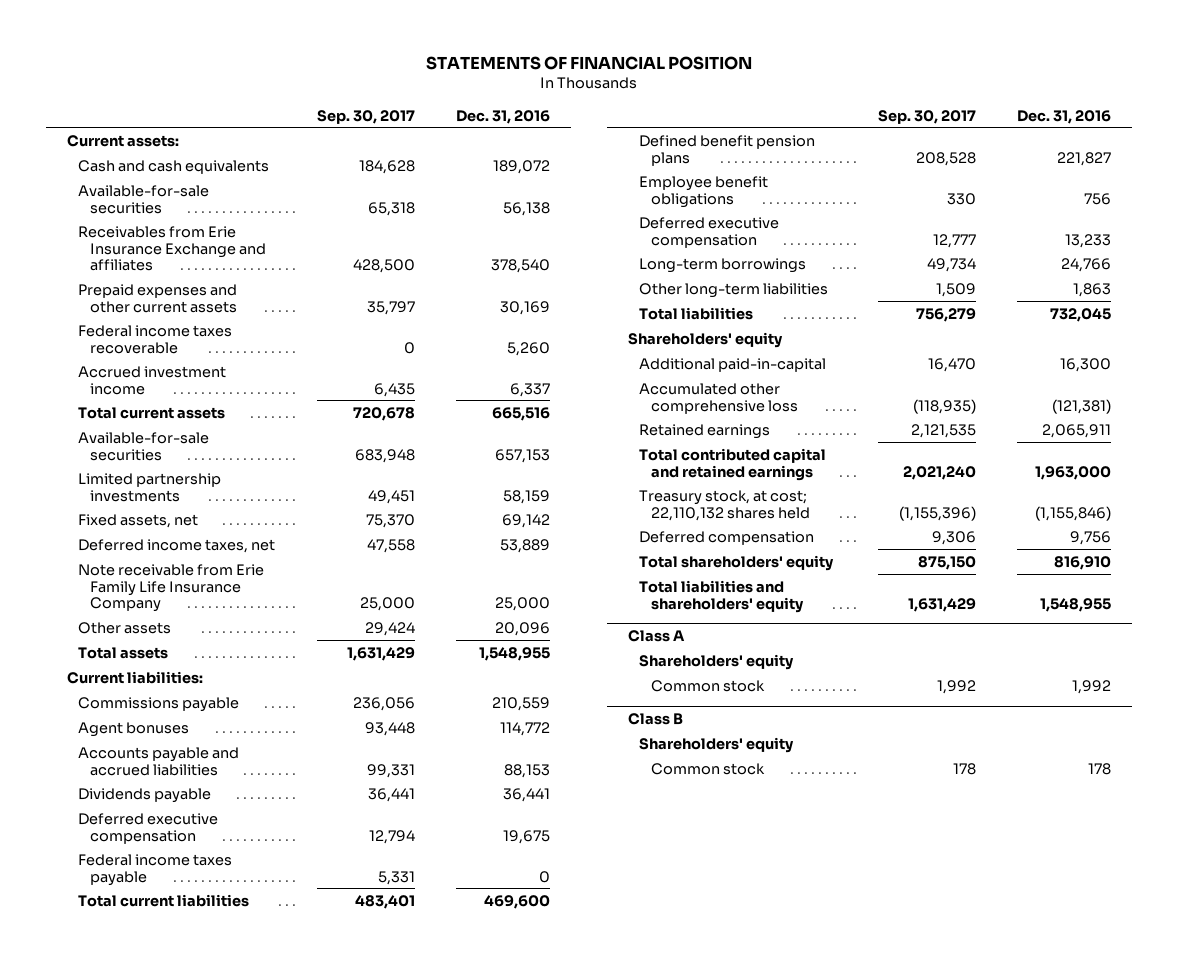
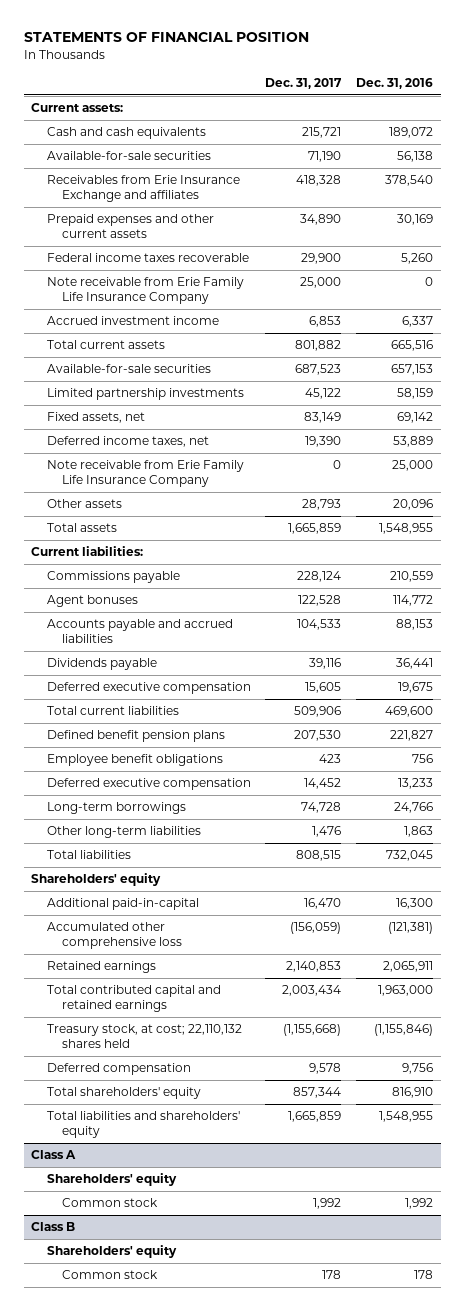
[316,109,415,124] Sep. 30, 2017 -> none
none -> [265,78,343,90] Dec. 31, 2017
none -> [46,277,244,304] Note receivable from Erie Family Life Insurance Company
[78,853,233,886] Federal income taxes payable -> none

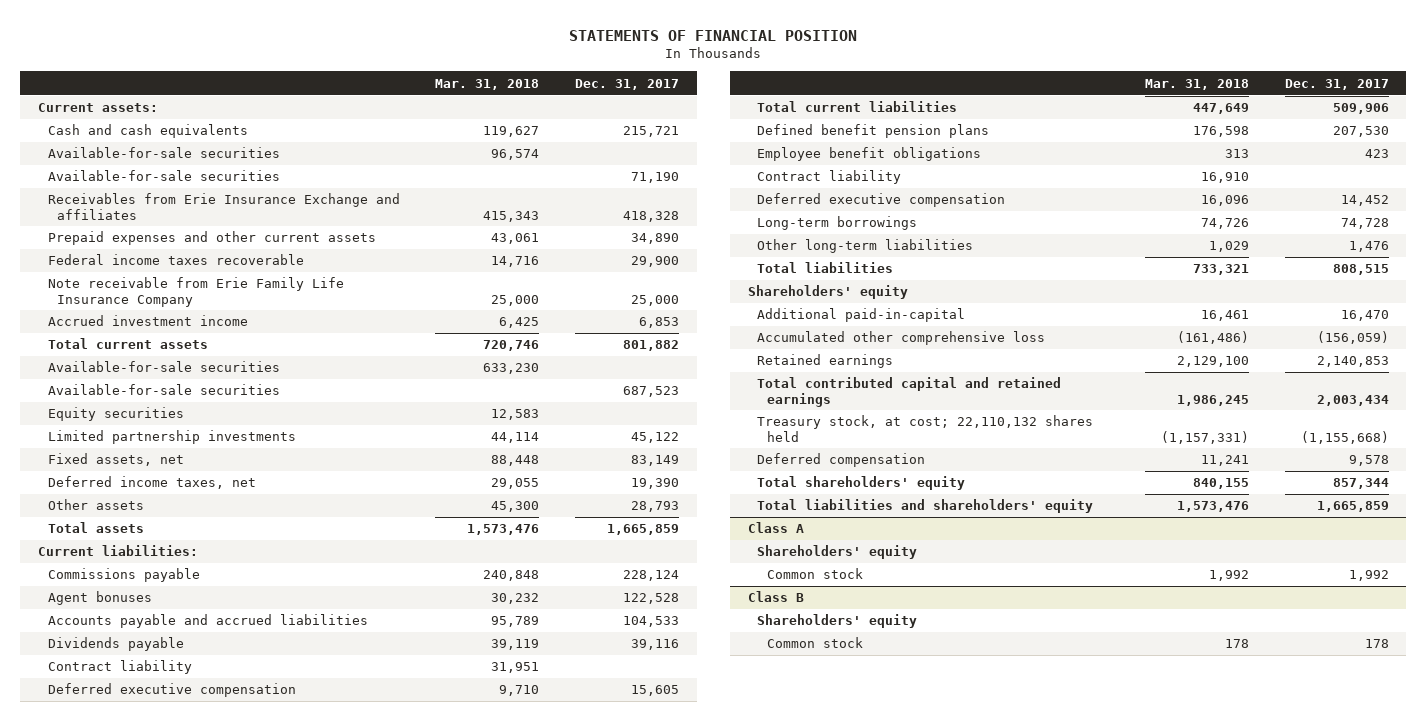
[356,78,434,90] Dec. 31, 2016 -> none
none -> [435,78,540,90] Mar. 31, 2018
none -> [47,147,280,159] Available-for-sale securities
none -> [47,361,280,373] Available-for-sale securities
none -> [47,407,184,422] Equity securities
[46,460,244,487] Note receivable from Erie Family Life Insurance Company -> none
none -> [47,660,192,675] Contract liability
none -> [757,170,902,185] Contract liability

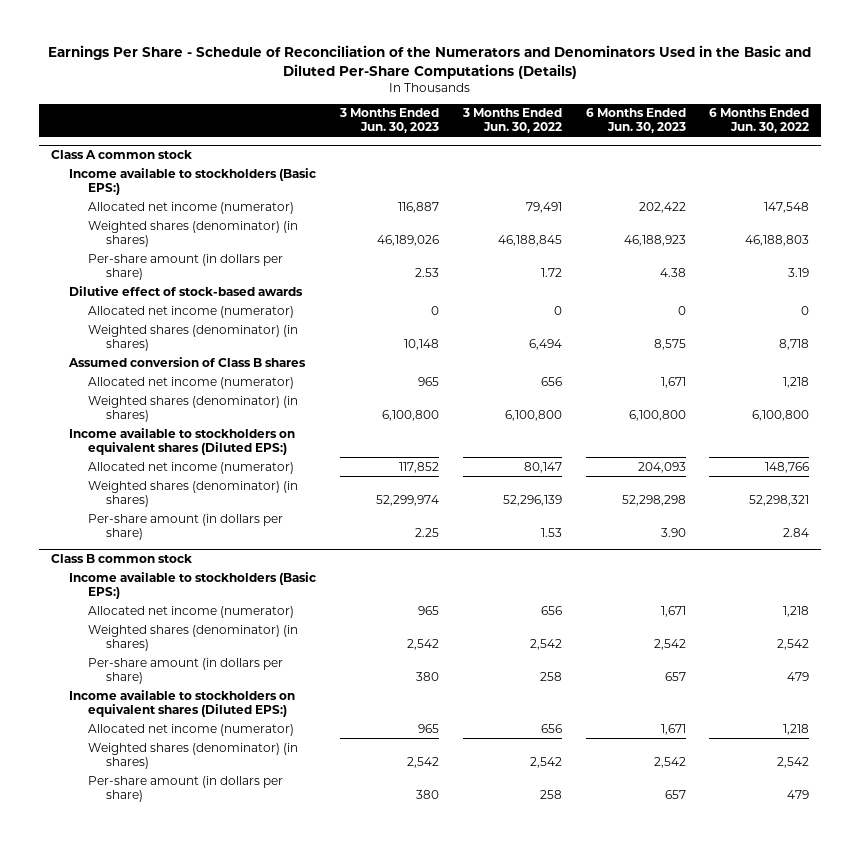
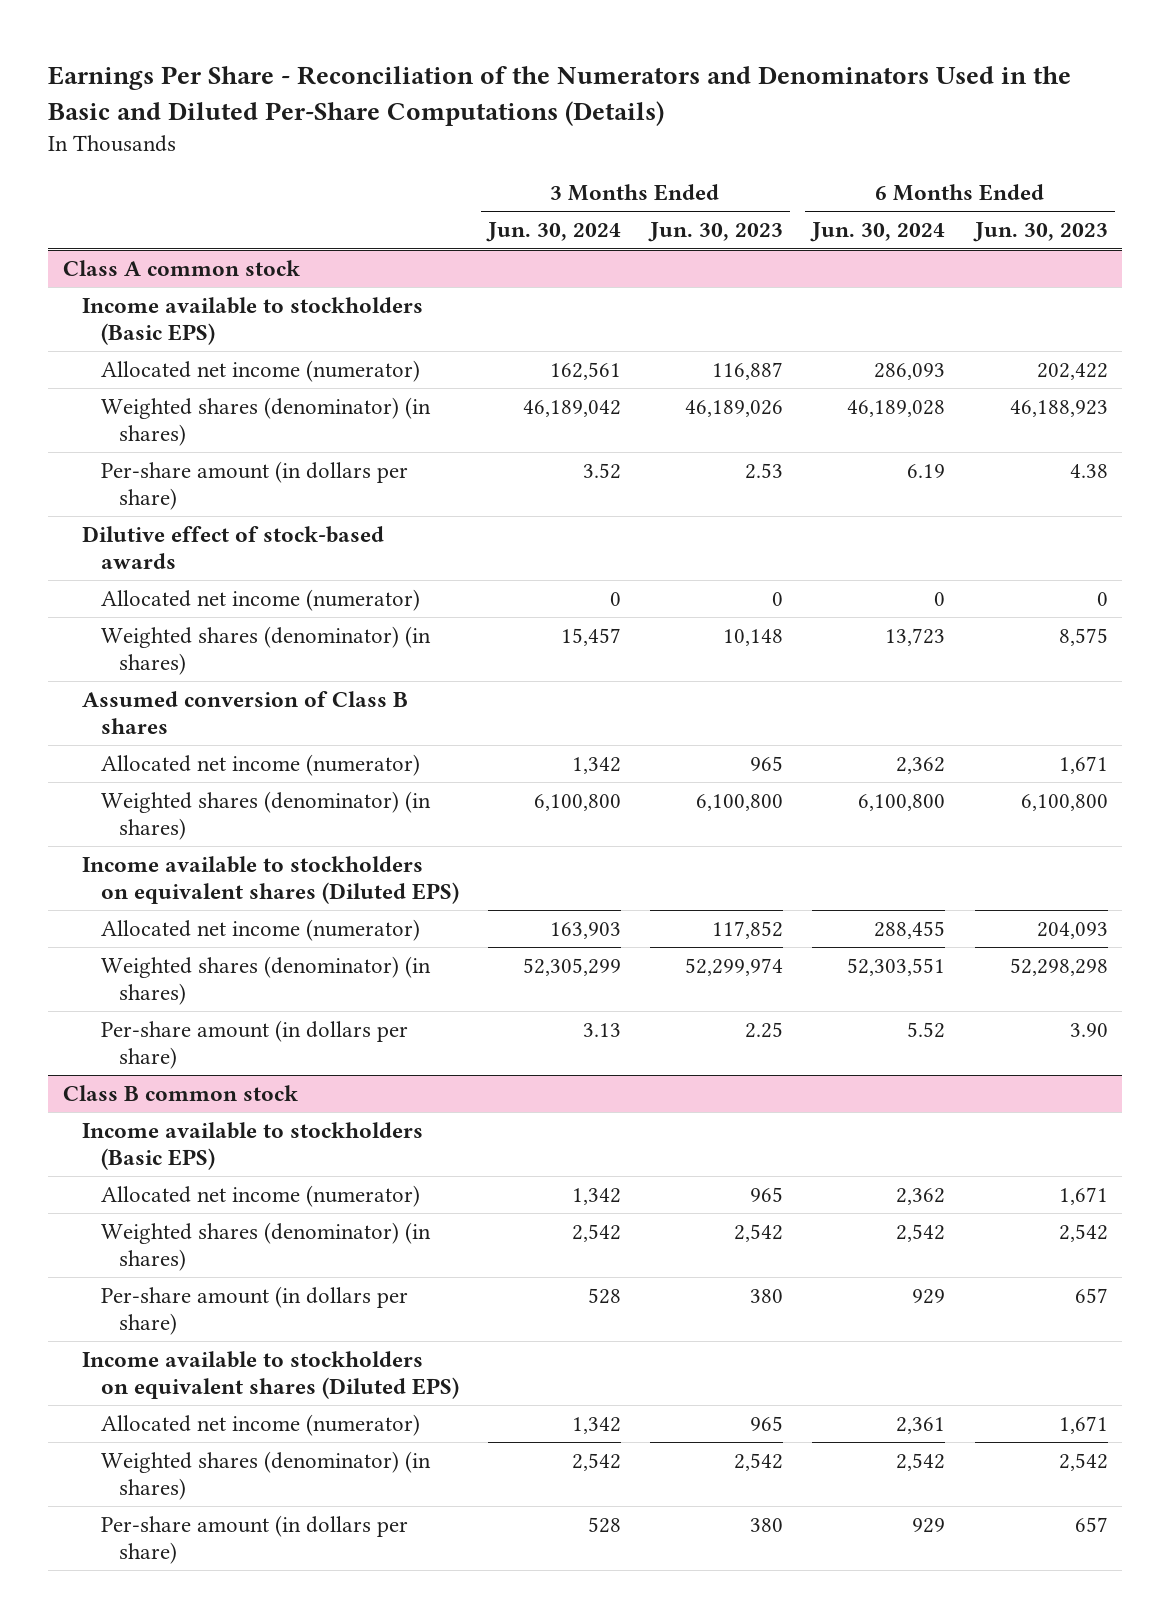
[47,45,811,79] Earnings Per Share - Schedule of Reconciliation of the Numerators and Denominators Used in the Basic and Diluted Per-Share Computations (Details) -> [48,66,1072,126] Earnings Per Share - Reconciliation of the Numerators and Denominators Used in the Basic and Diluted Per-Share Computations (Details)
[461,108,562,134] 3 Months Ended Jun. 30, 2022 -> none
[709,108,810,134] 6 Months Ended Jun. 30, 2022 -> none
none -> [485,222,621,243] Jun. 30, 2024
none -> [810,222,946,243] Jun. 30, 2024
[69,167,317,195] Income available to stockholders (Basic EPS:) -> [81,297,423,345] Income available to stockholders (Basic EPS)
[69,427,296,455] Income available to stockholders on equivalent shares (Diluted EPS:) -> [81,856,459,904] Income available to stockholders on equivalent shares (Diluted EPS)
[69,571,317,599] Income available to stockholders (Basic EPS:) -> [81,1122,423,1170] Income available to stockholders (Basic EPS)
[69,689,296,717] Income available to stockholders on equivalent shares (Diluted EPS:) -> [81,1351,459,1399] Income available to stockholders on equivalent shares (Diluted EPS)

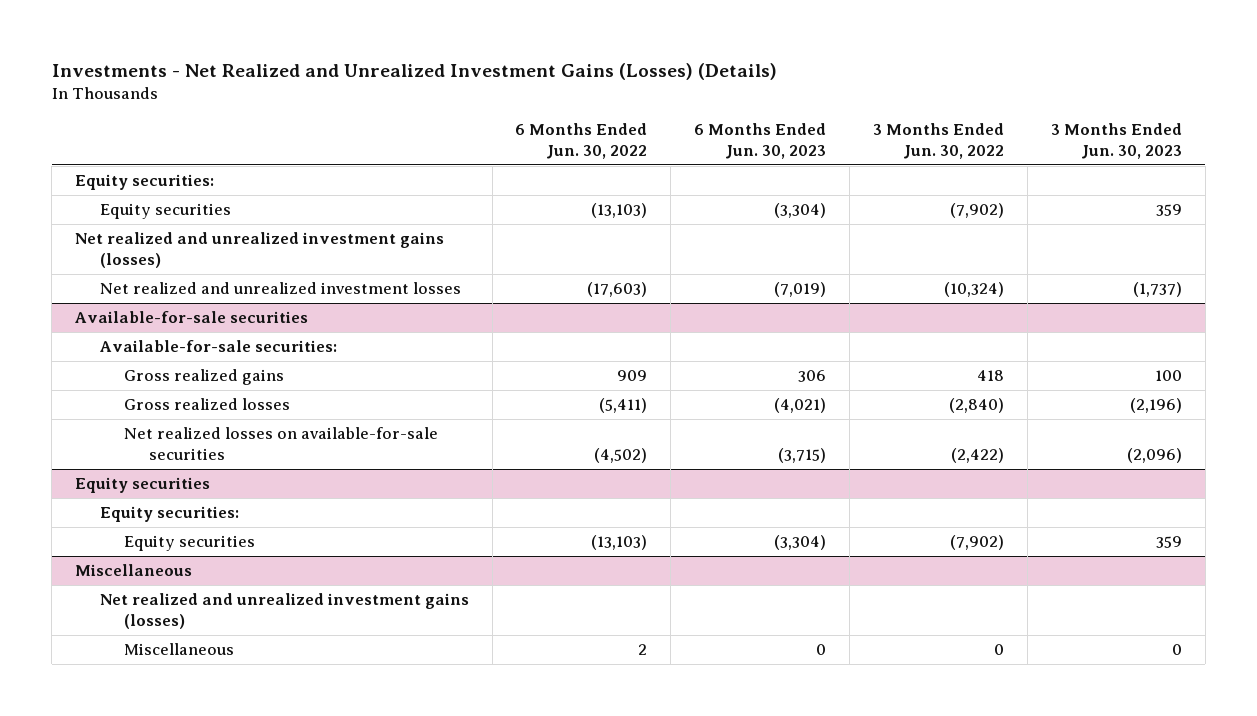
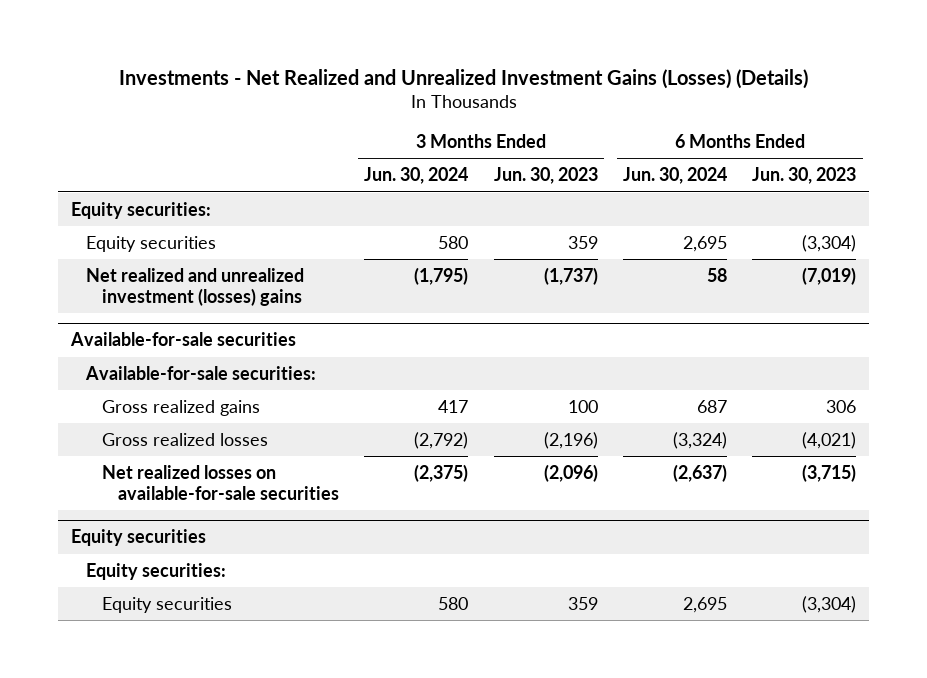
[515,123,648,160] 6 Months Ended Jun. 30, 2022 -> none
[872,123,1004,160] 3 Months Ended Jun. 30, 2022 -> none
none -> [364,167,469,185] Jun. 30, 2024
none -> [622,167,727,185] Jun. 30, 2024
[74,231,444,268] Net realized and unrealized investment gains (losses) -> none
[99,281,461,294] Net realized and unrealized investment losses -> [86,267,305,306] Net realized and unrealized investment (losses) gains
[74,563,192,576] Miscellaneous -> none
[99,592,469,629] Net realized and unrealized investment gains (losses) -> none
[124,642,235,655] Miscellaneous -> none

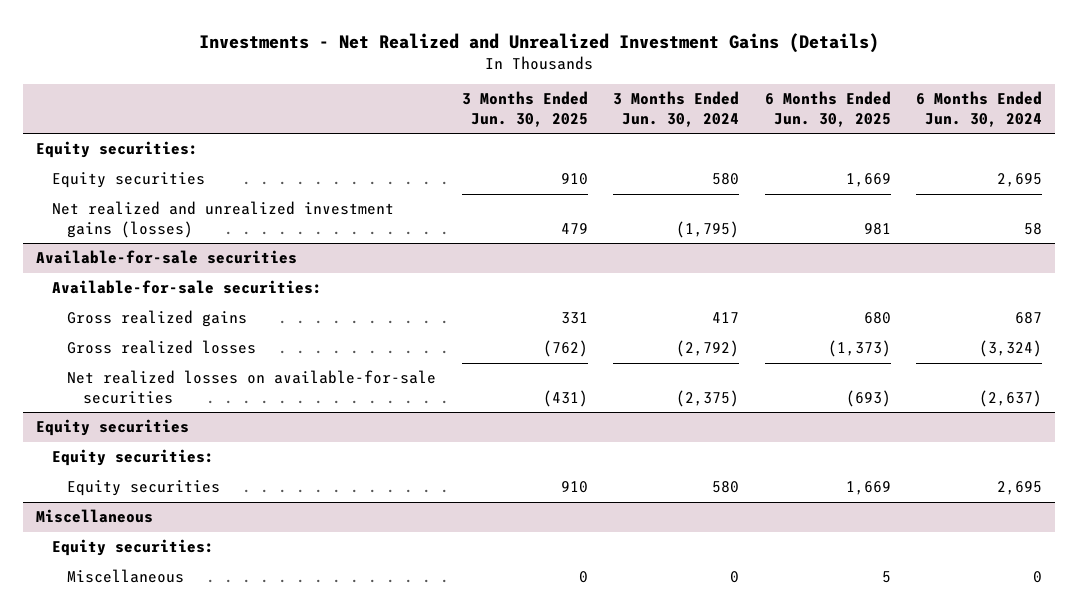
[118,68,808,89] Investments - Net Realized and Unrealized Investment Gains (Losses) (Details) -> [199,32,880,53] Investments - Net Realized and Unrealized Investment Gains (Details)
[493,167,598,185] Jun. 30, 2023 -> none
[752,167,857,185] Jun. 30, 2023 -> none
none -> [461,91,588,127] 3 Months Ended Jun. 30, 2025
none -> [764,91,891,127] 6 Months Ended Jun. 30, 2025
[86,267,305,306] Net realized and unrealized investment (losses) gains -> [51,201,394,238] Net realized and unrealized investment gains (losses)
none -> [36,509,154,524] Miscellaneous
none -> [51,539,214,557] Equity securities:
none -> [67,569,185,584] Miscellaneous

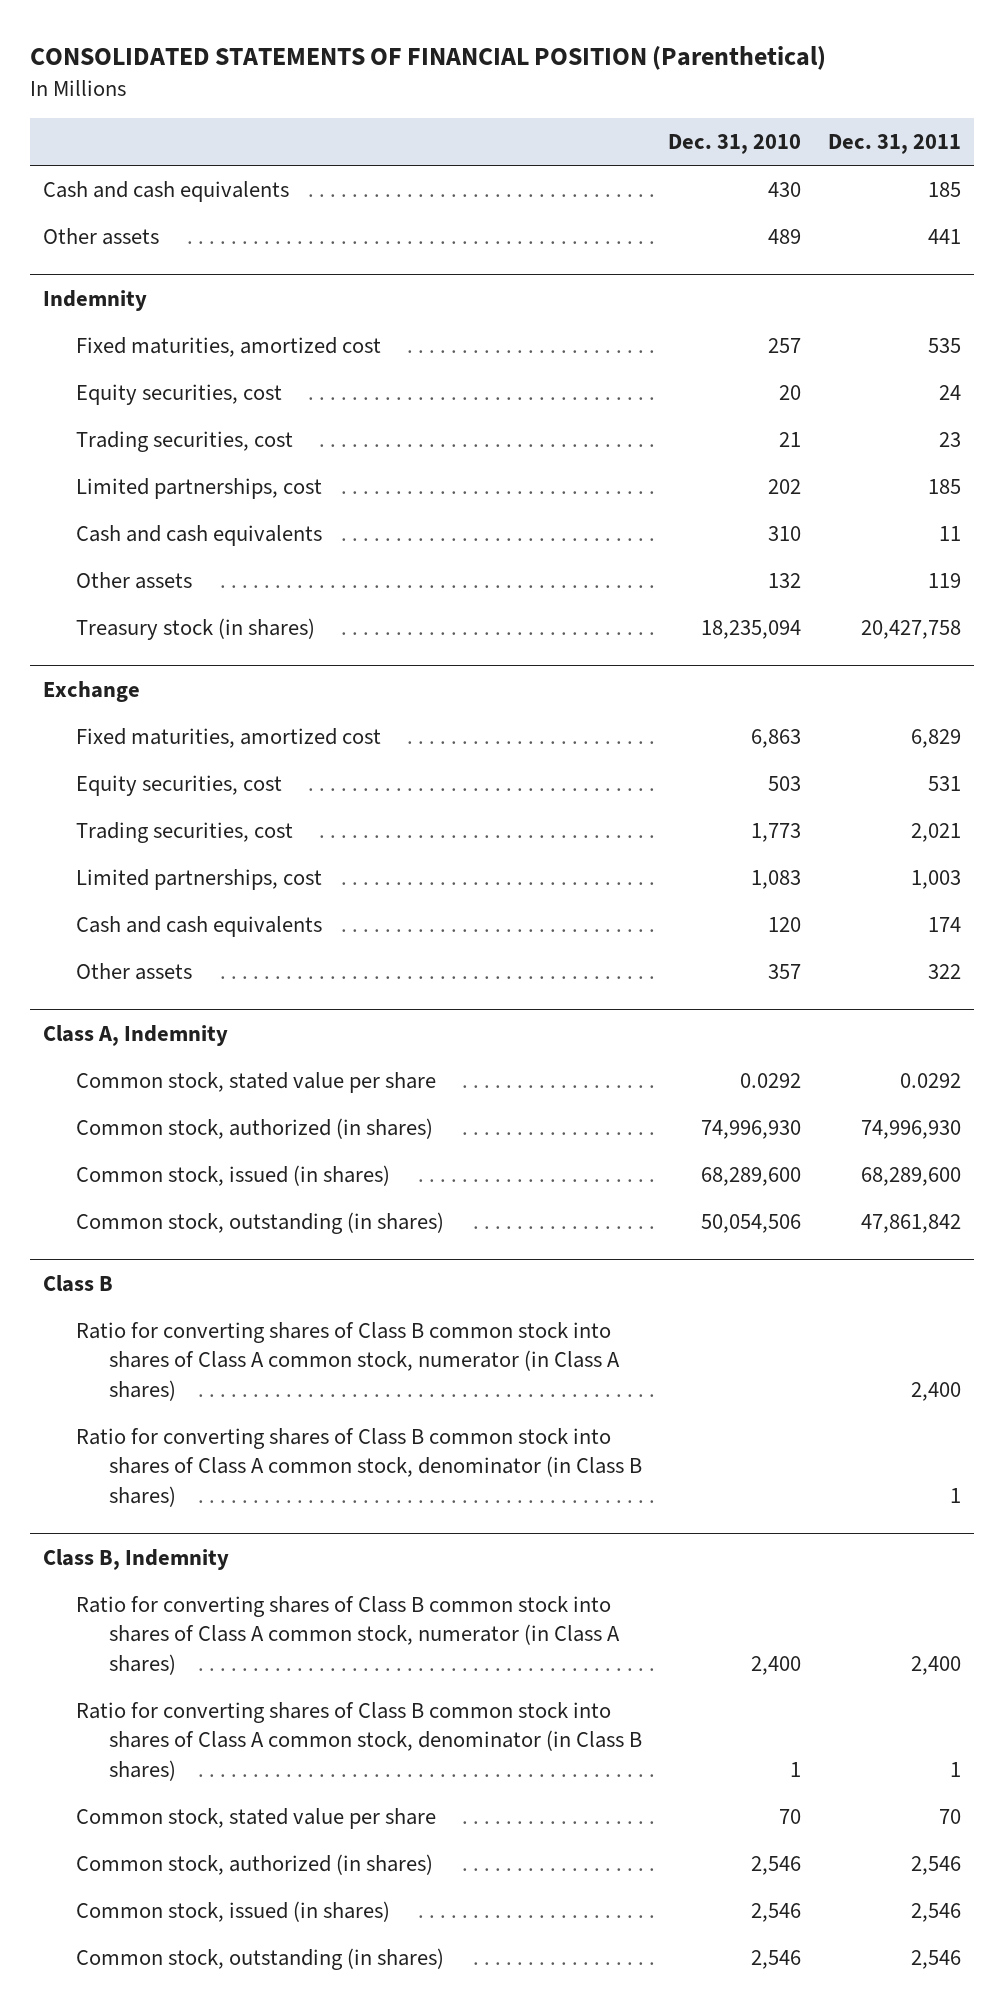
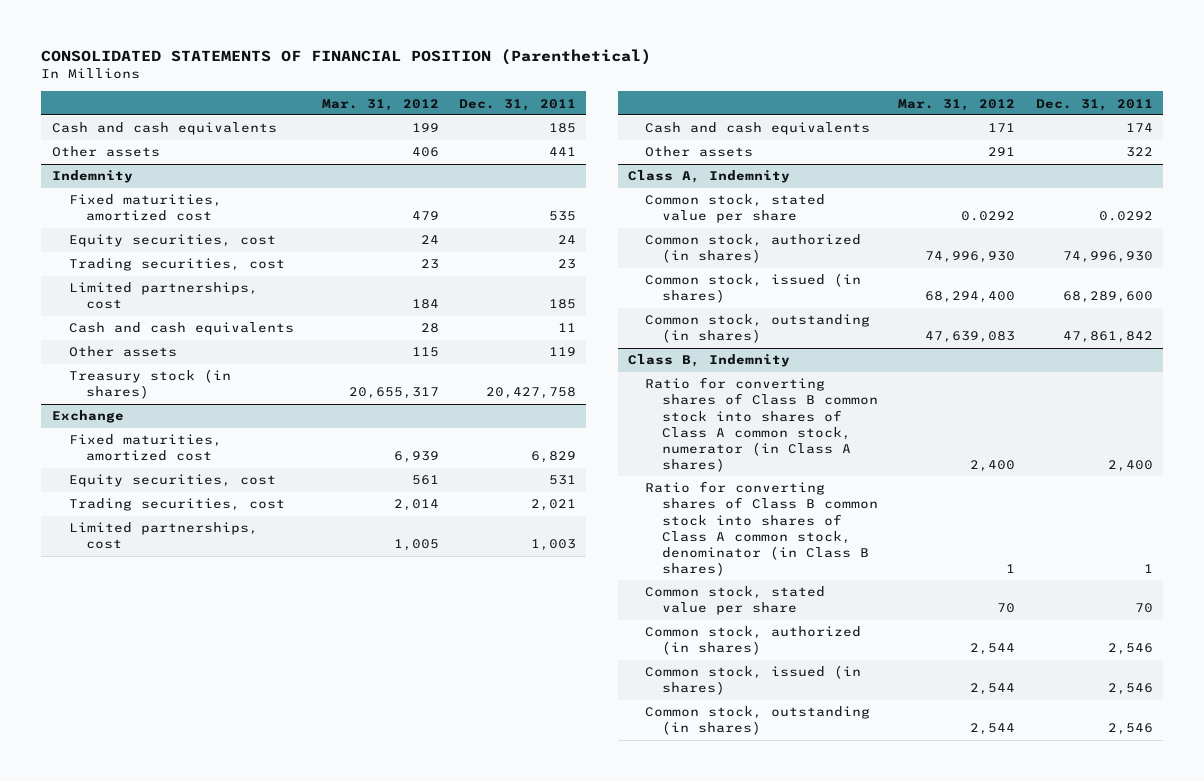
[668,134,802,155] Dec. 31, 2010 -> none
none -> [321,98,439,111] Mar. 31, 2012
[43,1274,114,1292] Class B -> none
[76,1321,620,1401] Ratio for converting shares of Class B common stock into shares of Class A common stock, numerator (in Class A shares) -> none
[76,1427,642,1507] Ratio for converting shares of Class B common stock into shares of Class A common stock, denominator (in Class B shares) -> none

